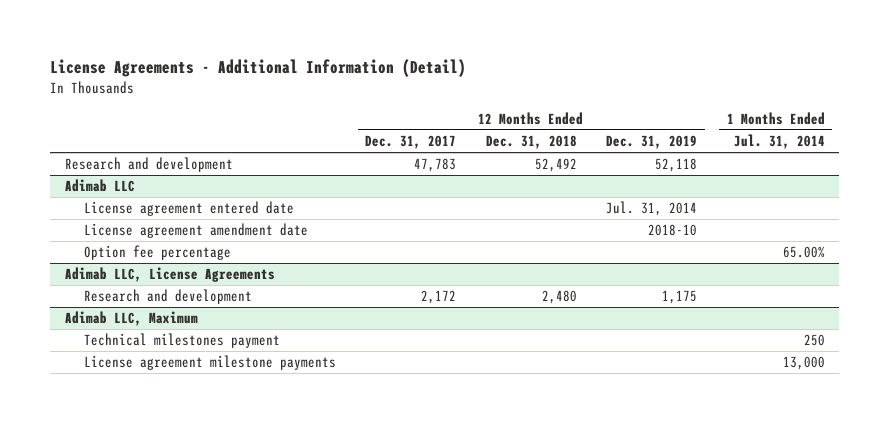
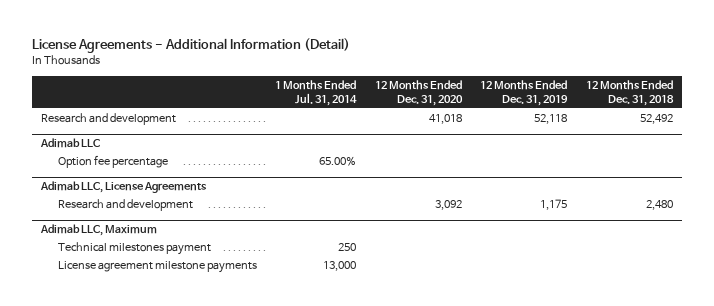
[365,135,457,150] Dec. 31, 2017 -> none
none -> [374,79,463,106] 12 Months Ended Dec. 31, 2020
[84,201,295,217] License agreement entered date -> none
[84,223,309,239] License agreement amendment date -> none

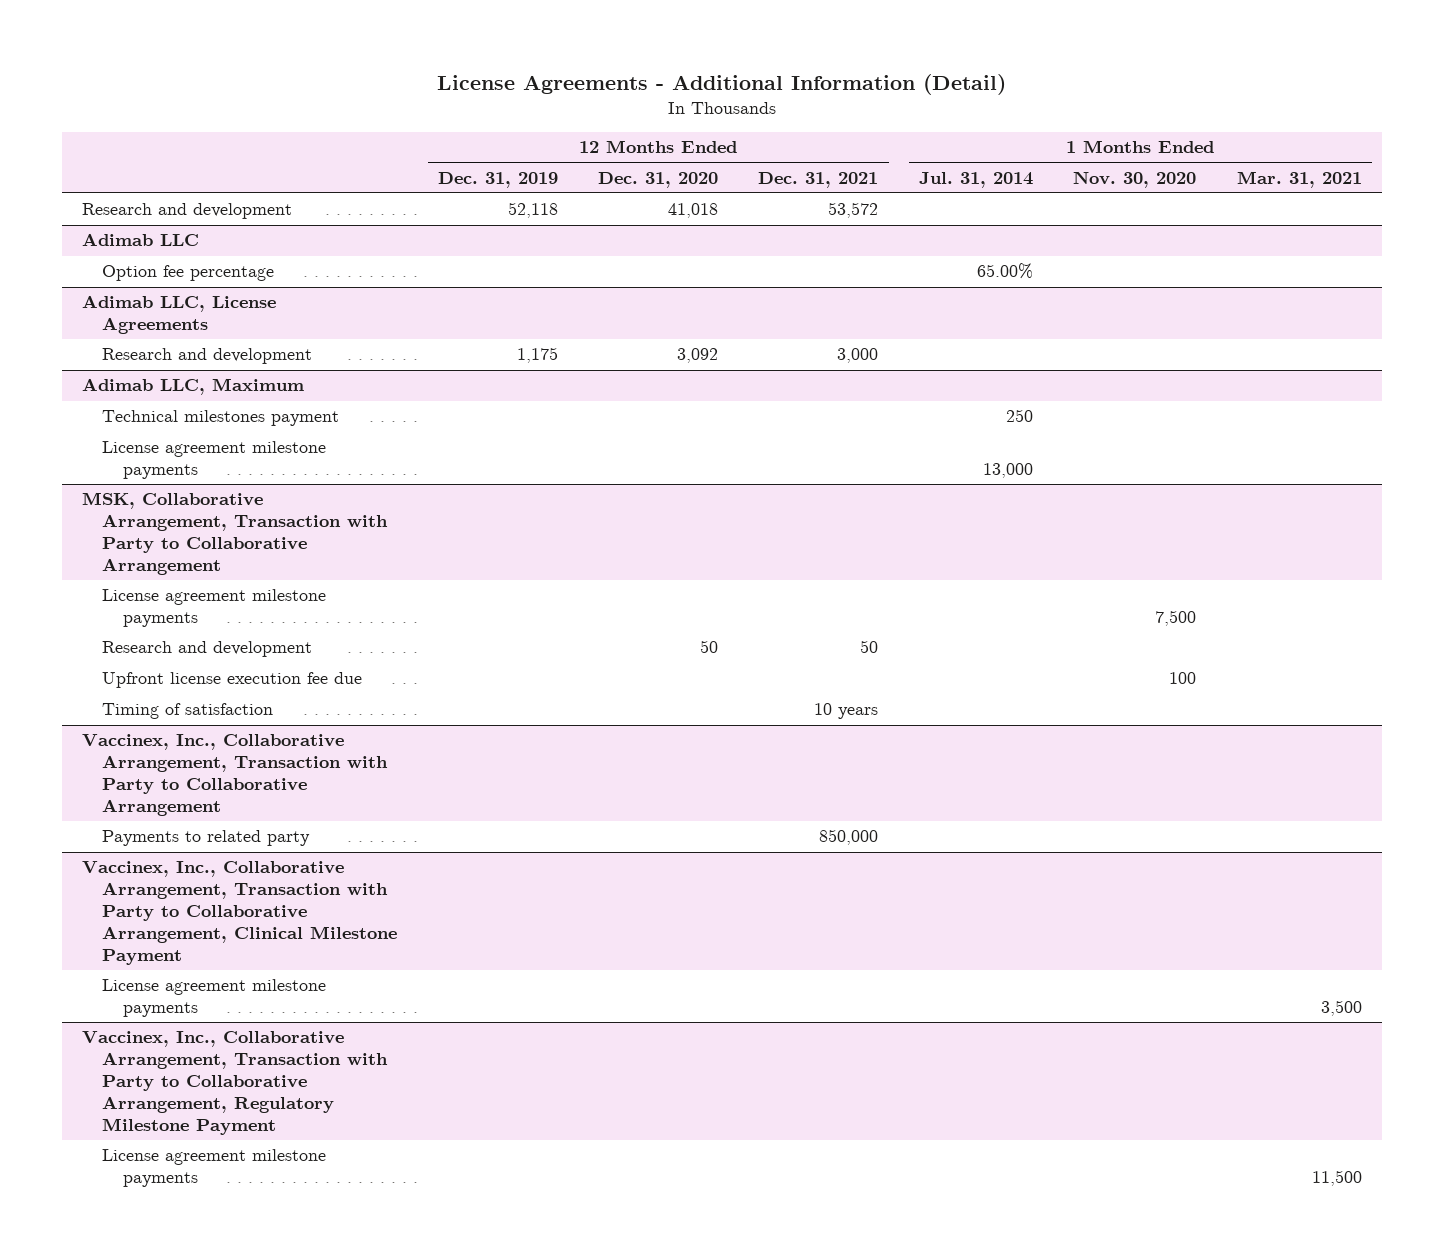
[585,79,674,106] 12 Months Ended Dec. 31, 2018 -> none
none -> [758,171,879,188] Dec. 31, 2021
none -> [1073,170,1197,188] Nov. 30, 2020
none -> [1236,170,1362,188] Mar. 31, 2021
none -> [82,492,389,576] MSK, Collaborative Arrangement, Transaction with Party to Collaborative Arrangement
none -> [102,589,327,628] License agreement milestone payments
none -> [102,641,313,658] Research and development
none -> [102,672,363,689] Upfront license execution fee due
none -> [102,703,274,720] Timing of satisfaction
none -> [82,734,389,817] Vaccinex, Inc., Collaborative Arrangement, Transaction with Party to Collaborative Arrangement
none -> [102,830,311,847] Payments to related party
none -> [82,861,398,966] Vaccinex, Inc., Collaborative Arrangement, Transaction with Party to Collaborative Arrangement, Clinical Milestone Payment
none -> [102,979,327,1018] License agreement milestone payments
none -> [82,1031,389,1136] Vaccinex, Inc., Collaborative Arrangement, Transaction with Party to Collaborative Arrangement, Regulatory Milestone Payment
none -> [102,1149,327,1188] License agreement milestone payments

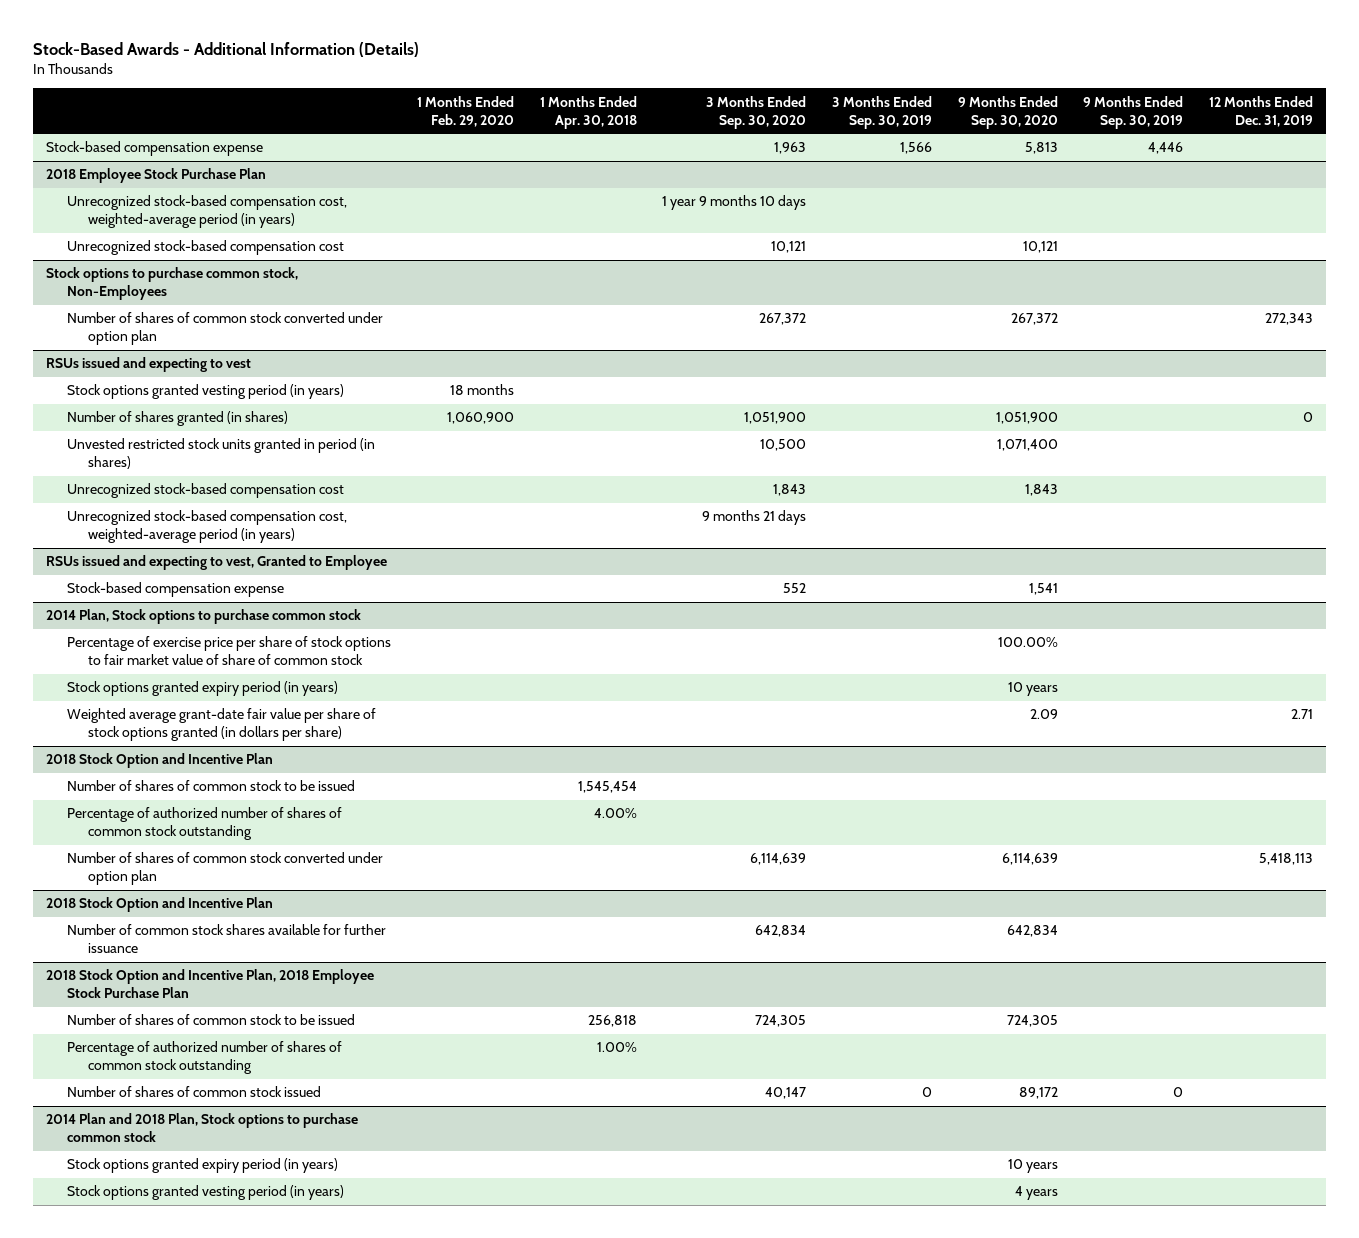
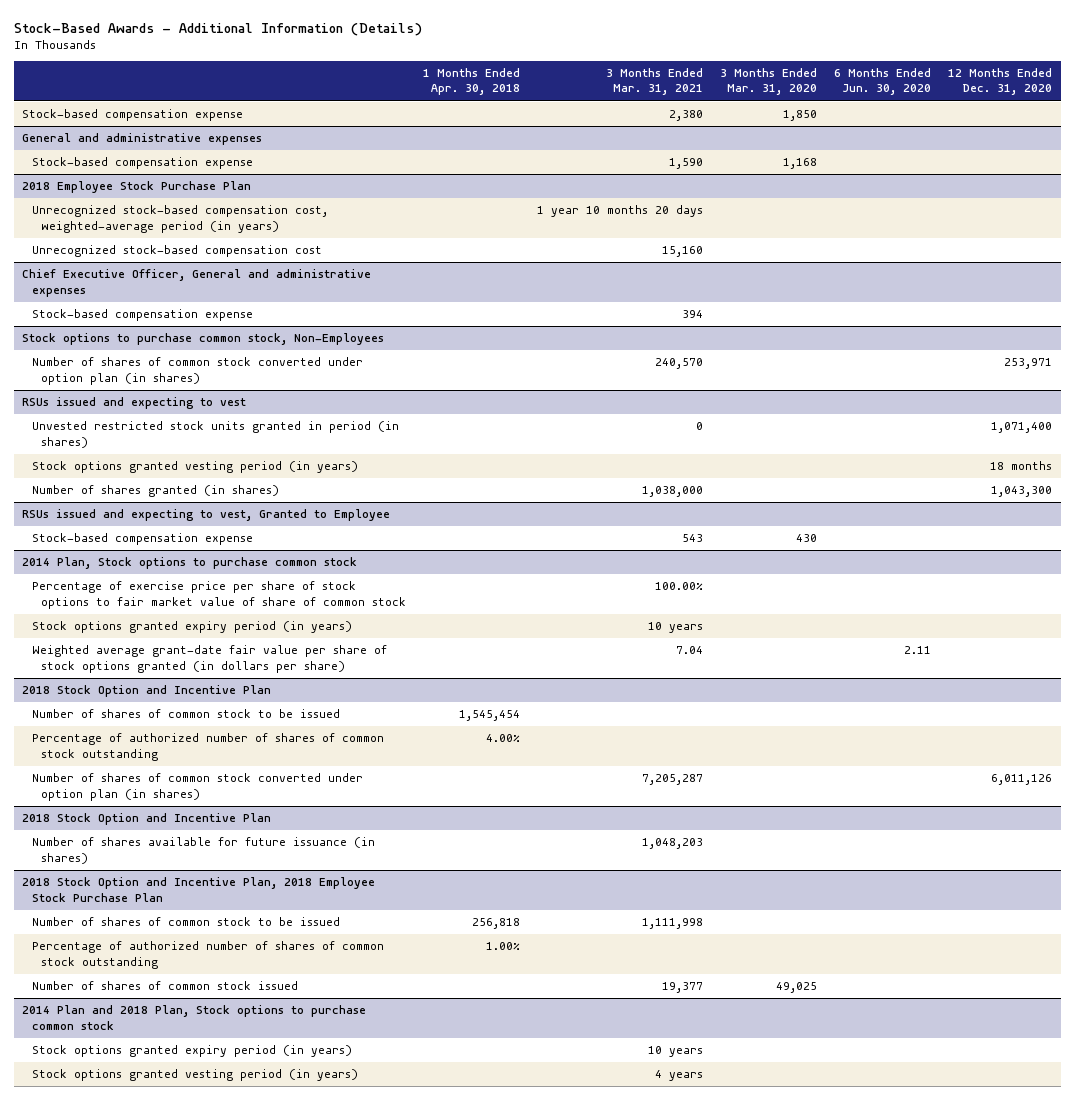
[416,95,514,127] 1 Months Ended Feb. 29, 2020 -> none
[706,95,807,129] 3 Months Ended Sep. 30, 2020 -> none
[831,95,932,129] 3 Months Ended Sep. 30, 2019 -> none
[957,95,1058,129] 9 Months Ended Sep. 30, 2020 -> none
[1083,95,1184,129] 9 Months Ended Sep. 30, 2019 -> none
[1208,95,1313,127] 12 Months Ended Dec. 31, 2019 -> none
none -> [606,68,704,96] 3 Months Ended Mar. 31, 2021
none -> [720,68,818,96] 3 Months Ended Mar. 31, 2020
none -> [834,68,932,96] 6 Months Ended Jun. 30, 2020
none -> [948,68,1053,96] 12 Months Ended Dec. 31, 2020
none -> [22,133,263,146] General and administrative expenses
none -> [31,157,253,170] Stock-based compensation expense
none -> [22,269,372,297] Chief Executive Officer, General and administrative expenses
none -> [31,309,253,322] Stock-based compensation expense
[67,312,384,346] Number of shares of common stock converted under option plan -> [31,357,363,385] Number of shares of common stock converted under option plan (in shares)
[67,438,376,470] Unvested restricted stock units granted in period (in shares) -> [31,421,399,448] Unvested restricted stock units granted in period (in shares)
[67,483,345,499] Unrecognized stock-based compensation cost -> none
[67,510,348,544] Unrecognized stock-based compensation cost, weighted-average period (in years) -> none
[67,852,384,886] Number of shares of common stock converted under option plan -> [31,773,363,801] Number of shares of common stock converted under option plan (in shares)
[67,924,387,954] Number of common stock shares available for further issuance -> [31,837,375,864] Number of shares available for future issuance (in shares)

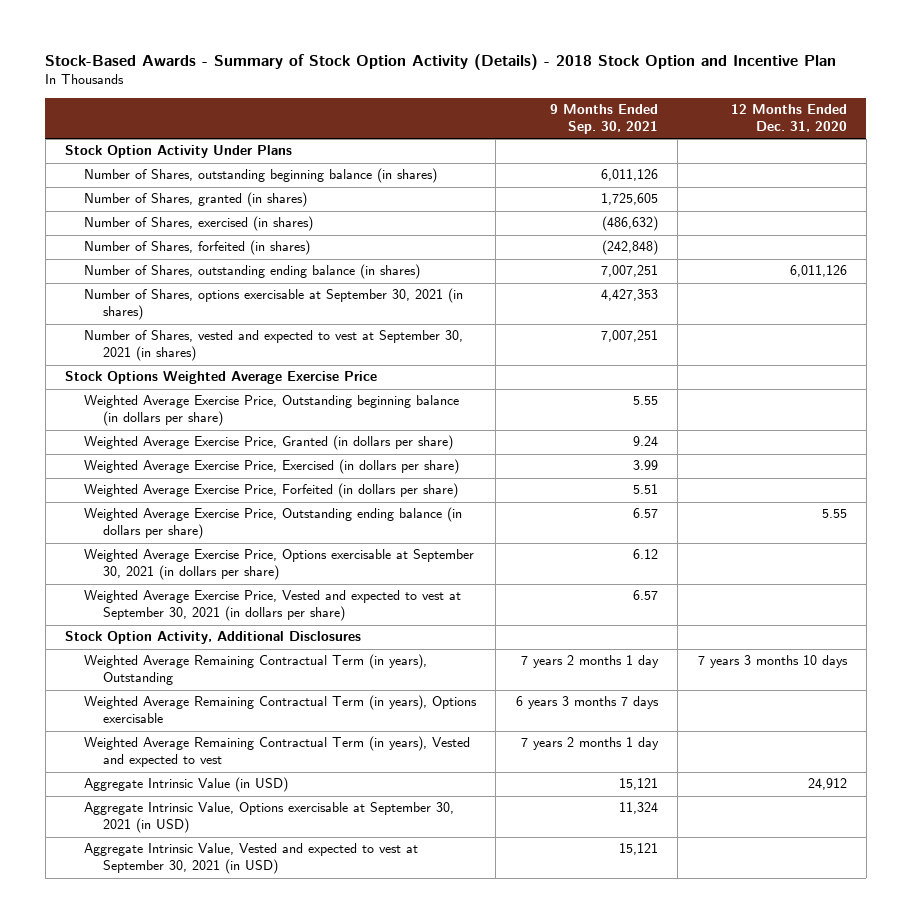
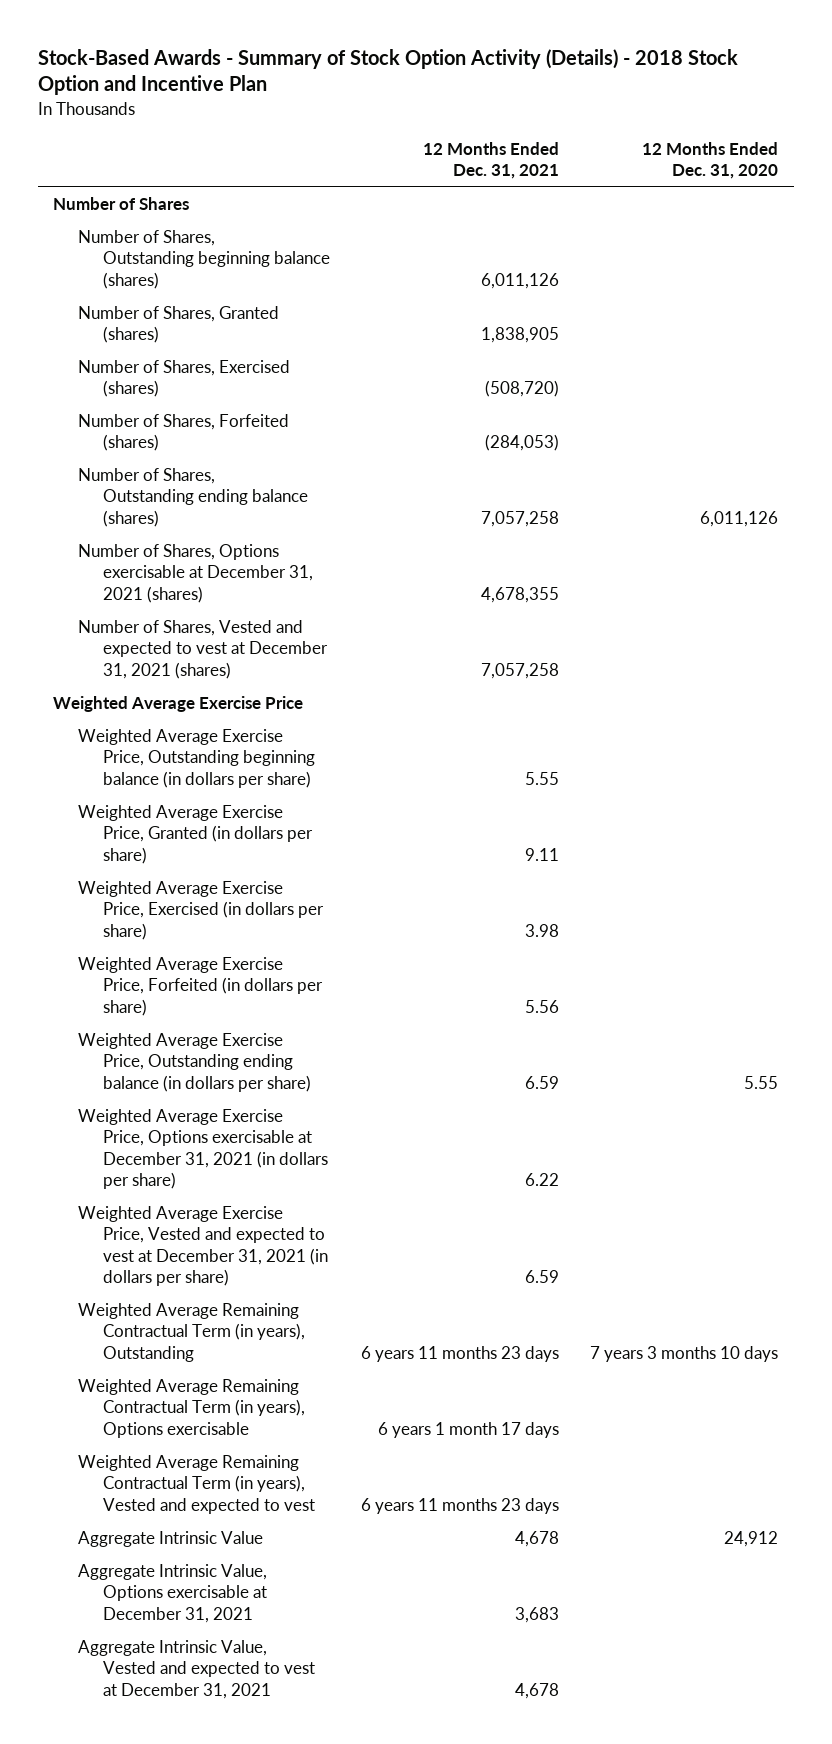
[549,104,658,135] 9 Months Ended Sep. 30, 2021 -> none
none -> [422,141,559,180] 12 Months Ended Dec. 31, 2021
[64,145,292,159] Stock Option Activity Under Plans -> [53,196,190,210] Number of Shares
[84,168,438,184] Number of Shares, outstanding beginning balance (in shares) -> [78,229,330,289] Number of Shares, Outstanding beginning balance (shares)
[84,192,308,208] Number of Shares, granted (in shares) -> [78,305,280,344] Number of Shares, Granted (shares)
[84,216,314,232] Number of Shares, exercised (in shares) -> [78,359,291,398] Number of Shares, Exercised (shares)
[84,240,311,256] Number of Shares, forfeited (in shares) -> [78,413,290,452] Number of Shares, Forfeited (shares)
[84,264,421,280] Number of Shares, outstanding ending balance (in shares) -> [78,467,308,527] Number of Shares, Outstanding ending balance (shares)
[84,288,464,321] Number of Shares, options exercisable at September 30, 2021 (in shares) -> [78,543,313,603] Number of Shares, Options exercisable at December 31, 2021 (shares)
[84,330,464,362] Number of Shares, vested and expected to vest at September 30, 2021 (in shares) -> [78,619,328,679] Number of Shares, Vested and expected to vest at December 31, 2021 (shares)
[64,371,377,385] Stock Options Weighted Average Exercise Price -> [53,695,304,712] Weighted Average Exercise Price
[64,631,361,645] Stock Option Activity, Additional Disclosures -> none
[84,549,475,581] Weighted Average Exercise Price, Options exercisable at September 30, 2021 (in dollars per share) -> [78,1108,328,1190] Weighted Average Exercise Price, Options exercisable at December 31, 2021 (in dollars per share)
[84,590,462,622] Weighted Average Exercise Price, Vested and expected to vest at September 30, 2021 (in dollars per share) -> [78,1205,328,1287] Weighted Average Exercise Price, Vested and expected to vest at December 31, 2021 (in dollars per share)
[84,777,289,793] Aggregate Intrinsic Value (in USD) -> [78,1530,264,1547] Aggregate Intrinsic Value
[84,802,455,834] Aggregate Intrinsic Value, Options exercisable at September 30, 2021 (in USD) -> [78,1563,268,1623] Aggregate Intrinsic Value, Options exercisable at December 31, 2021
[84,843,419,875] Aggregate Intrinsic Value, Vested and expected to vest at September 30, 2021 (in USD) -> [78,1639,315,1699] Aggregate Intrinsic Value, Vested and expected to vest at December 31, 2021

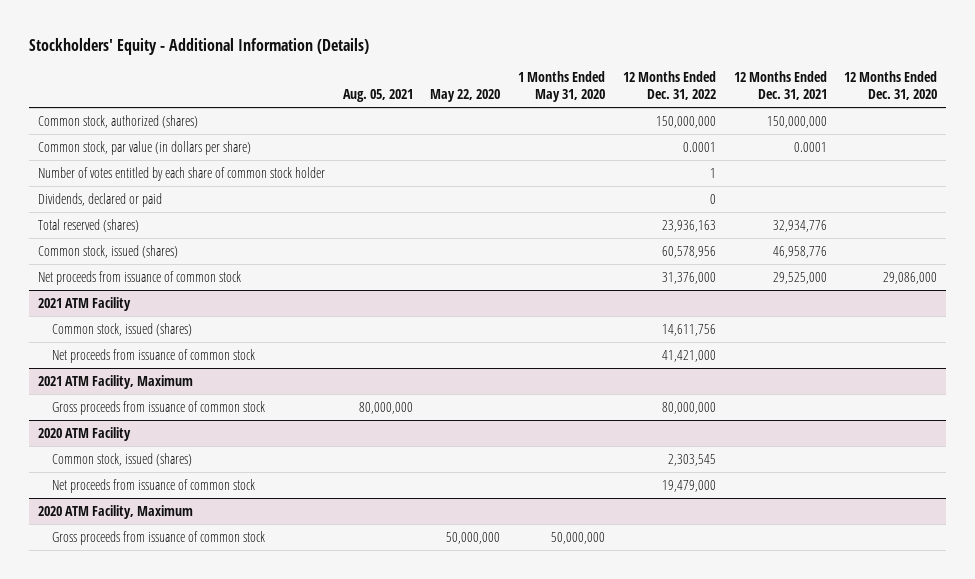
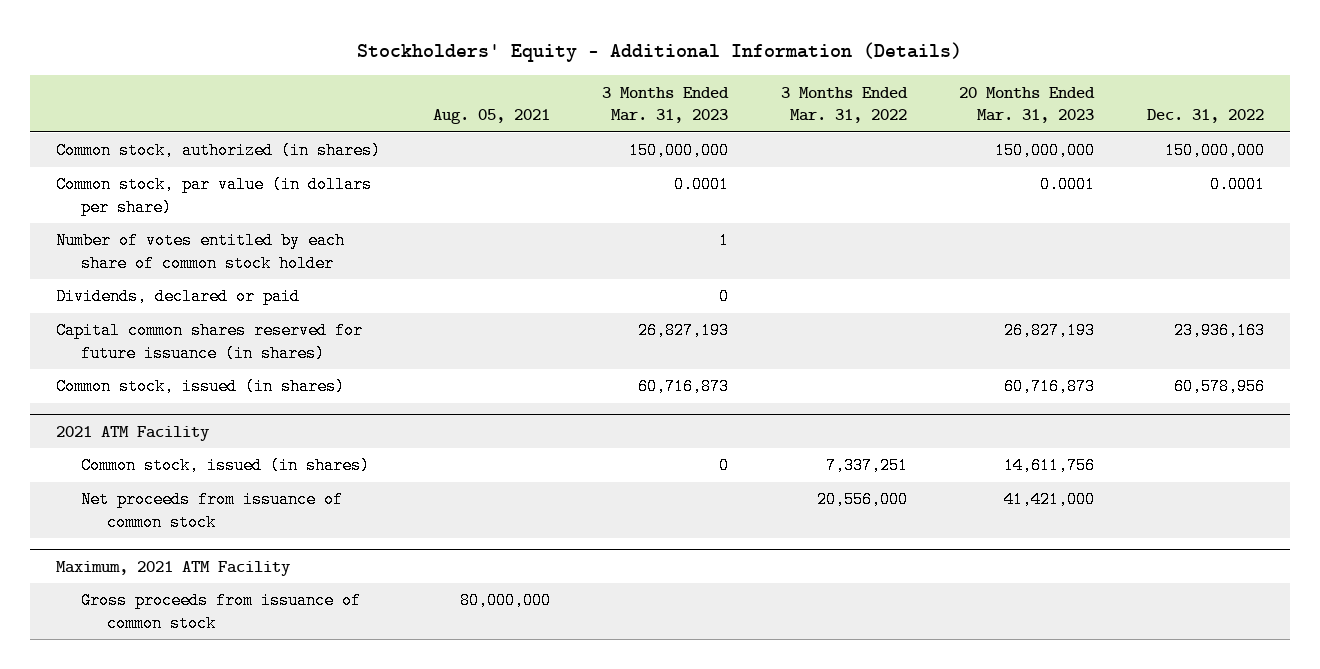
[430,89,501,103] May 22, 2020 -> none
[518,71,606,103] 1 Months Ended May 31, 2020 -> none
[622,71,716,101] 12 Months Ended Dec. 31, 2022 -> none
[733,71,827,101] 12 Months Ended Dec. 31, 2021 -> none
[844,71,938,101] 12 Months Ended Dec. 31, 2020 -> none
none -> [602,86,730,124] 3 Months Ended Mar. 31, 2023
none -> [780,86,908,124] 3 Months Ended Mar. 31, 2022
none -> [959,86,1096,124] 20 Months Ended Mar. 31, 2023
none -> [1146,109,1264,124] Dec. 31, 2022
[37,114,198,128] Common stock, authorized (shares) -> [56,142,382,160] Common stock, authorized (in shares)
[37,270,241,285] Net proceeds from issuance of common stock -> none
[37,218,139,232] Total reserved (shares) -> [56,322,364,362] Capital common shares reserved for future issuance (in shares)
[37,244,178,258] Common stock, issued (shares) -> [56,378,346,396] Common stock, issued (in shares)
[52,322,193,336] Common stock, issued (shares) -> [81,457,371,475] Common stock, issued (in shares)
[37,374,193,389] 2021 ATM Facility, Maximum -> [56,560,292,576] Maximum, 2021 ATM Facility
[37,426,131,441] 2020 ATM Facility -> none
[52,452,193,466] Common stock, issued (shares) -> none
[52,478,256,493] Net proceeds from issuance of common stock -> none
[37,504,193,519] 2020 ATM Facility, Maximum -> none
[52,530,266,545] Gross proceeds from issuance of common stock -> none

